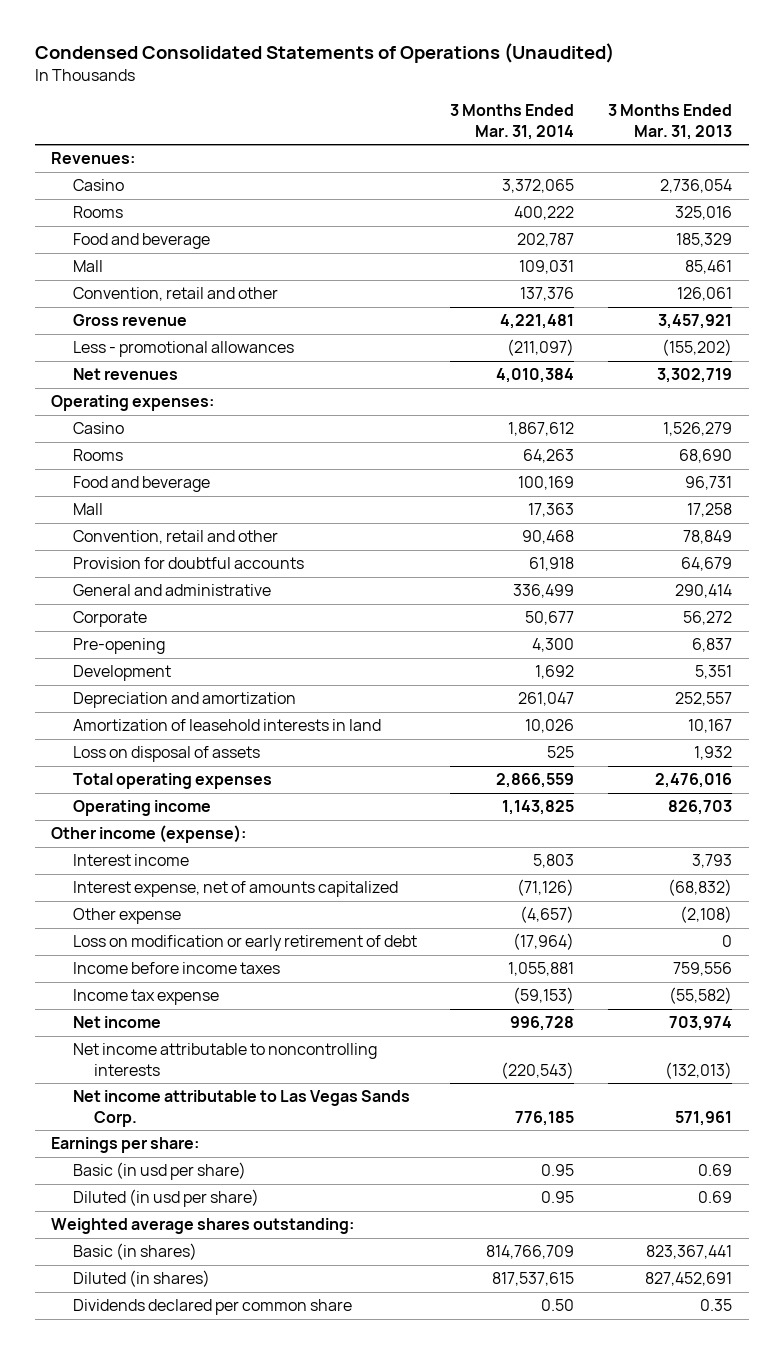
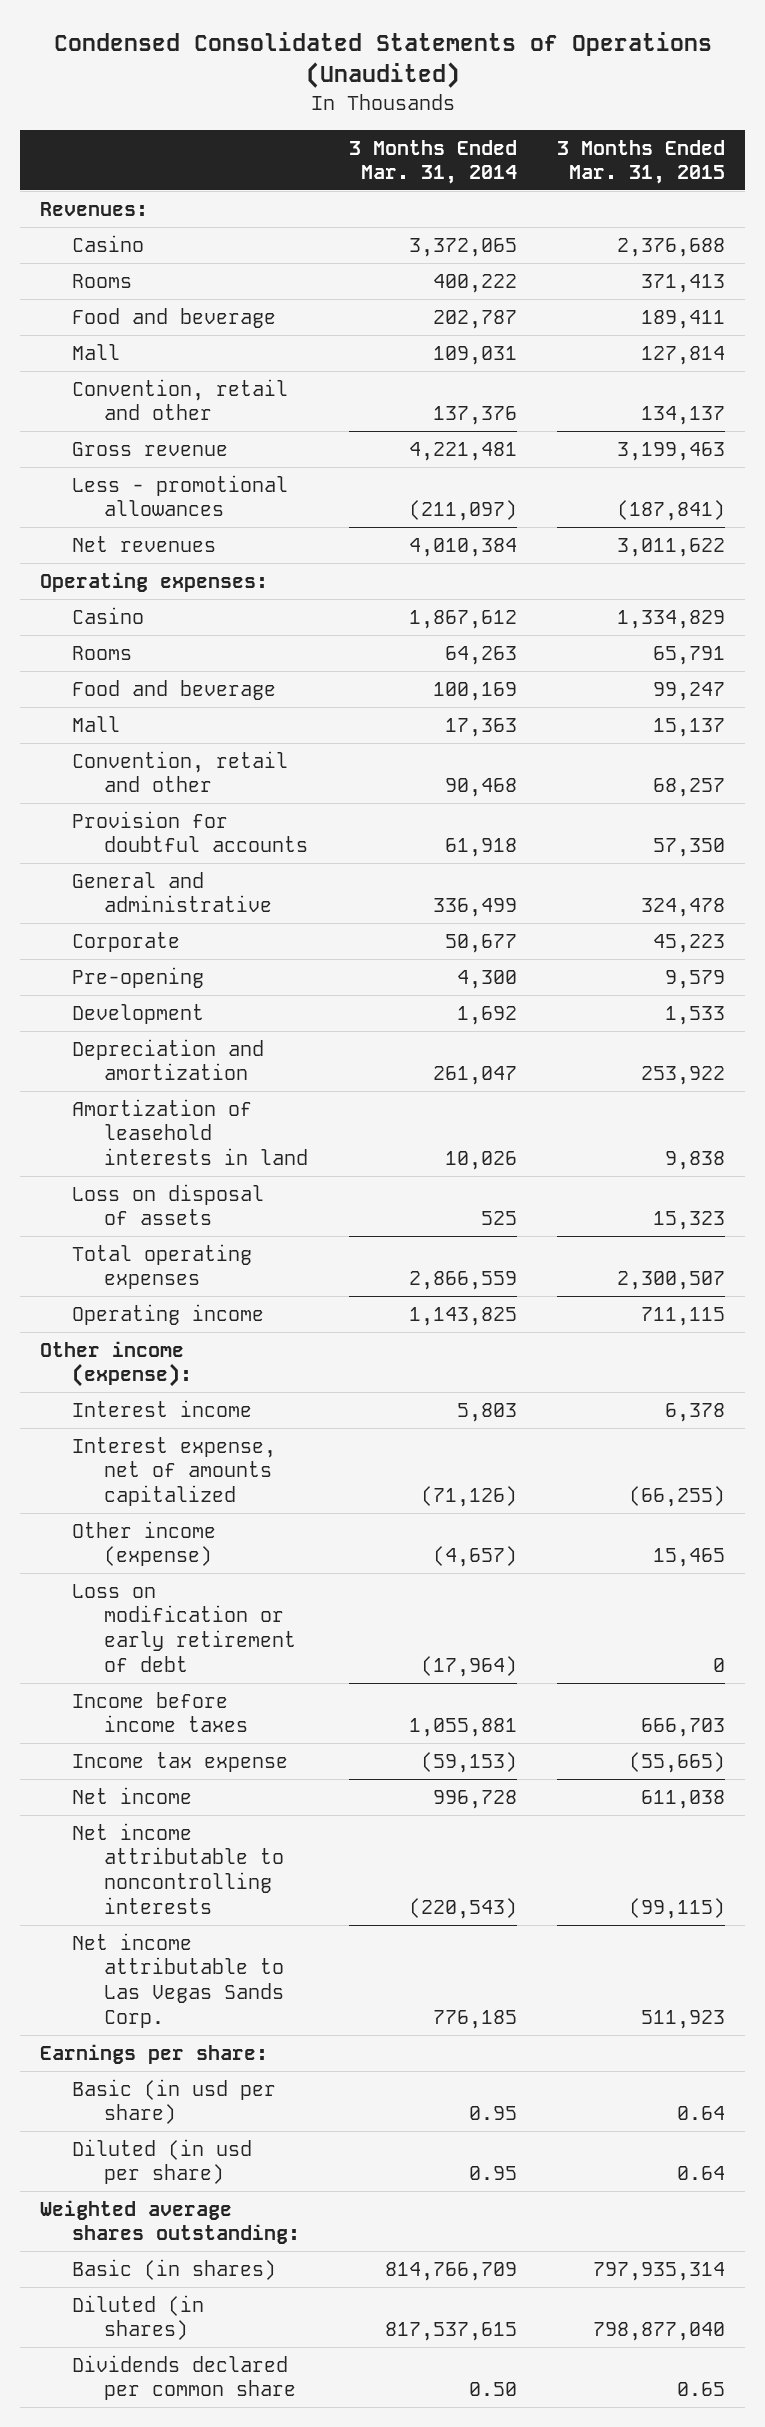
[607,104,732,140] 3 Months Ended Mar. 31, 2013 -> none
none -> [557,139,726,185] 3 Months Ended Mar. 31, 2015
[72,908,181,925] Other expense -> [72,1520,217,1567] Other income (expense)

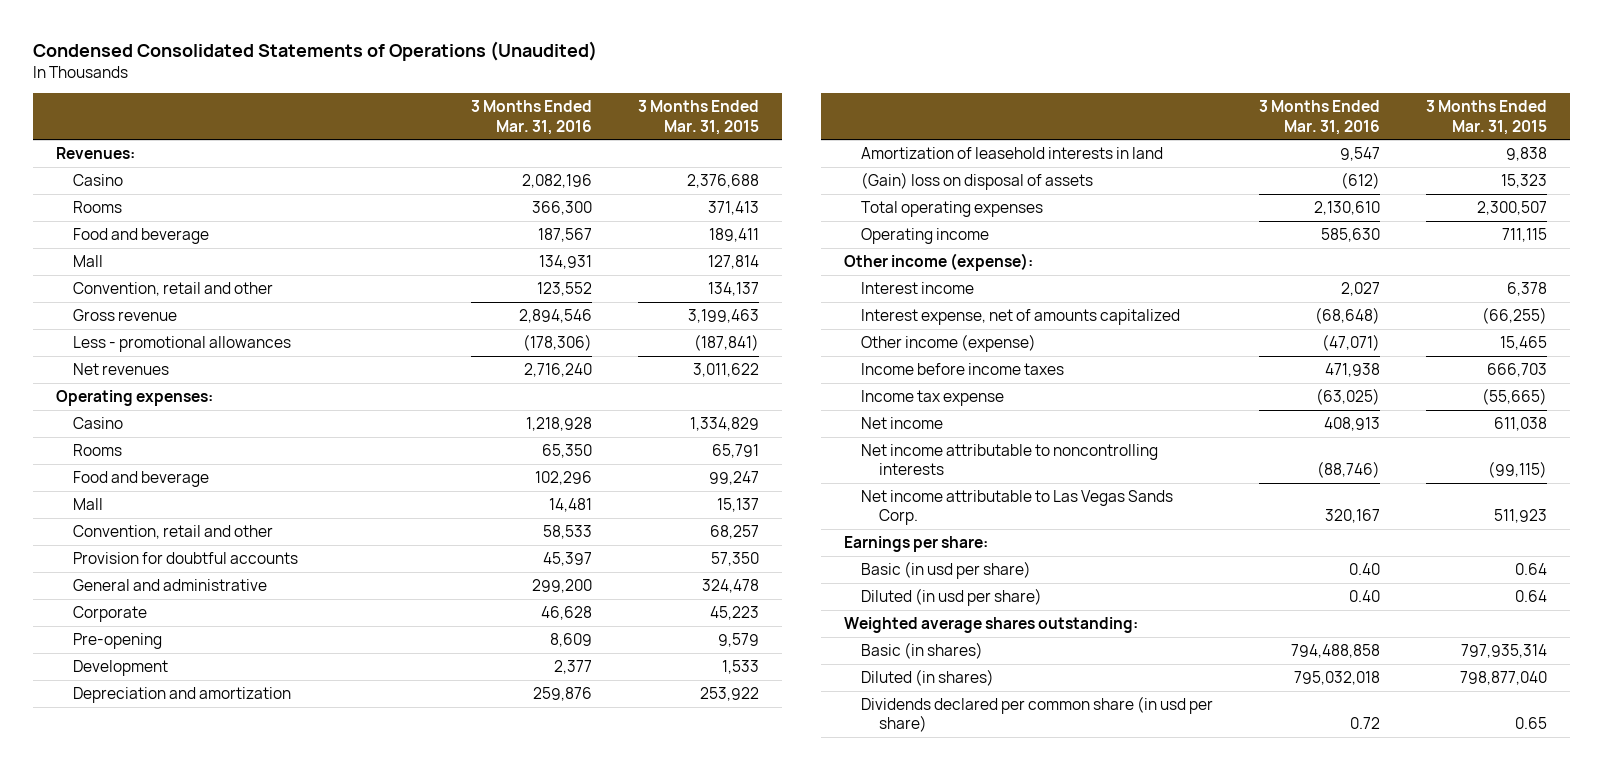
[348,139,517,185] 3 Months Ended Mar. 31, 2014 -> none
none -> [471,100,593,135] 3 Months Ended Mar. 31, 2016
[72,1183,265,1226] Loss on disposal of assets -> [861,171,1094,190] (Gain) loss on disposal of assets
[72,1583,297,1672] Loss on modification or early retirement of debt -> none
[72,2354,297,2401] Dividends declared per common share -> [861,695,1214,733] Dividends declared per common share (in usd per share)

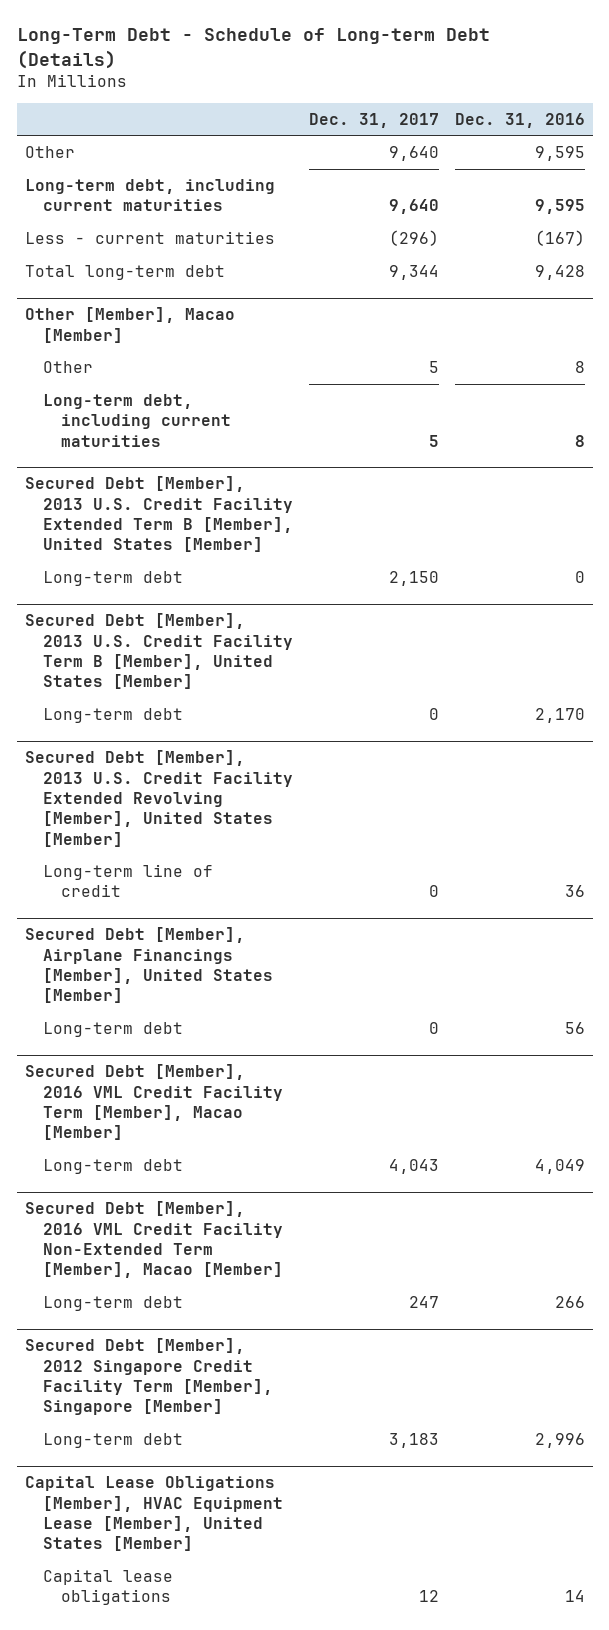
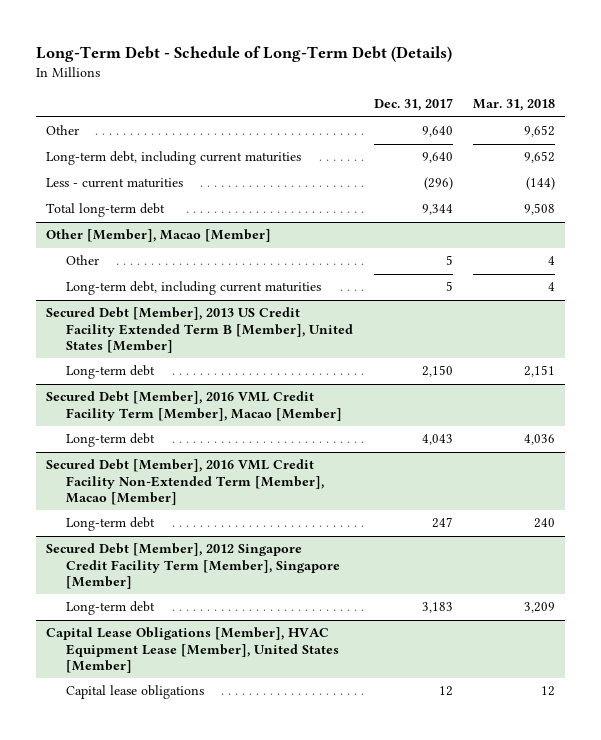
[16,28,490,69] Long-Term Debt - Schedule of Long-term Debt (Details) -> [35,45,452,62] Long-Term Debt - Schedule of Long-Term Debt (Details)
[454,112,585,128] Dec. 31, 2016 -> none
none -> [473,99,556,112] Mar. 31, 2018
[24,476,293,553] Secured Debt [Member], 2013 U.S. Credit Facility Extended Term B [Member], United States [Member] -> [46,307,354,353] Secured Debt [Member], 2013 US Credit Facility Extended Term B [Member], United States [Member]
[24,613,293,690] Secured Debt [Member], 2013 U.S. Credit Facility Term B [Member], United States [Member] -> none
[42,708,183,724] Long-term debt -> none
[24,750,293,847] Secured Debt [Member], 2013 U.S. Credit Facility Extended Revolving [Member], United States [Member] -> none
[42,864,213,898] Long-term line of credit -> none
[24,927,273,1004] Secured Debt [Member], Airplane Financings [Member], United States [Member] -> none
[42,1022,183,1038] Long-term debt -> none

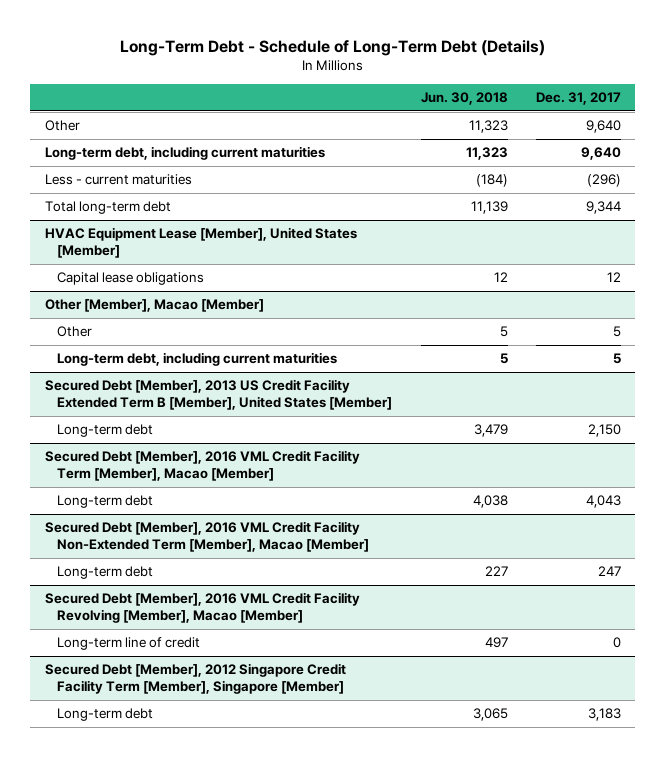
[473,99,556,112] Mar. 31, 2018 -> none
none -> [420,92,508,106] Jun. 30, 2018
none -> [44,227,357,259] HVAC Equipment Lease [Member], United States [Member]
none -> [57,272,205,286] Capital lease obligations
none -> [44,592,360,624] Secured Debt [Member], 2016 VML Credit Facility Revolving [Member], Macao [Member]
none -> [57,637,201,651] Long-term line of credit
[46,627,340,673] Capital Lease Obligations [Member], HVAC Equipment Lease [Member], United States [Member] -> none
[66,685,205,700] Capital lease obligations -> none

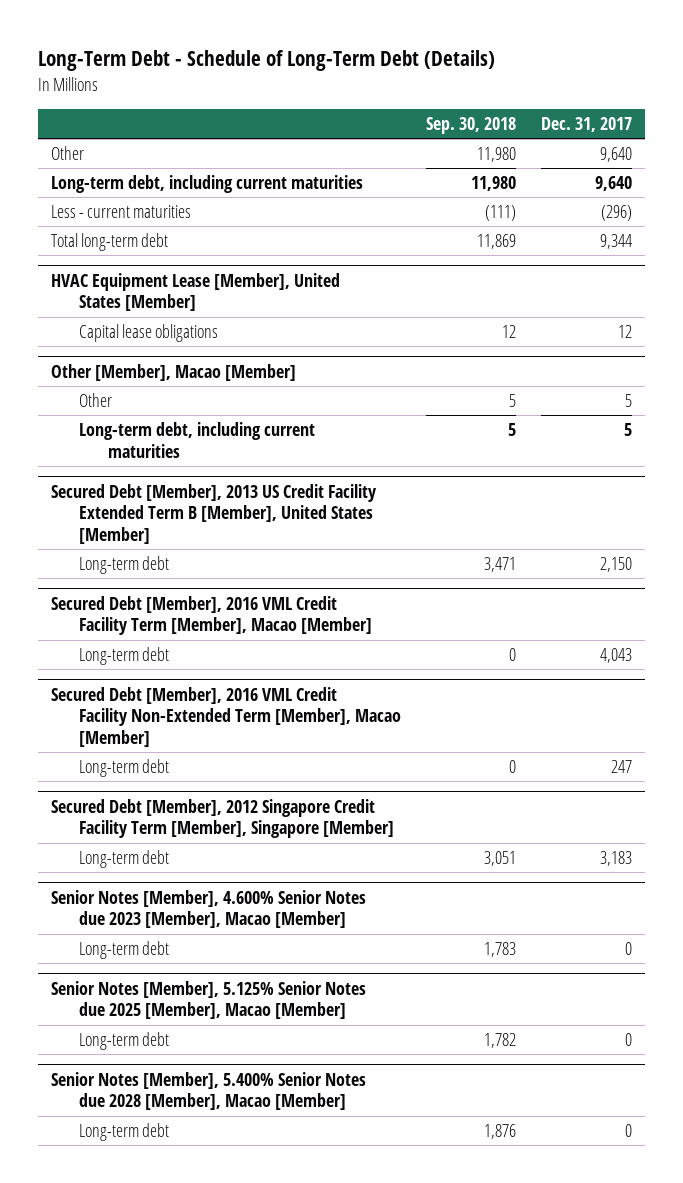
[420,92,508,106] Jun. 30, 2018 -> none
none -> [426,117,517,135] Sep. 30, 2018
[44,592,360,624] Secured Debt [Member], 2016 VML Credit Facility Revolving [Member], Macao [Member] -> none
[57,637,201,651] Long-term line of credit -> none
none -> [50,889,366,929] Senior Notes [Member], 4.600% Senior Notes due 2023 [Member], Macao [Member]
none -> [79,941,170,960] Long-term debt
none -> [50,980,366,1020] Senior Notes [Member], 5.125% Senior Notes due 2025 [Member], Macao [Member]
none -> [79,1032,170,1051] Long-term debt
none -> [50,1071,366,1111] Senior Notes [Member], 5.400% Senior Notes due 2028 [Member], Macao [Member]
none -> [79,1123,170,1142] Long-term debt

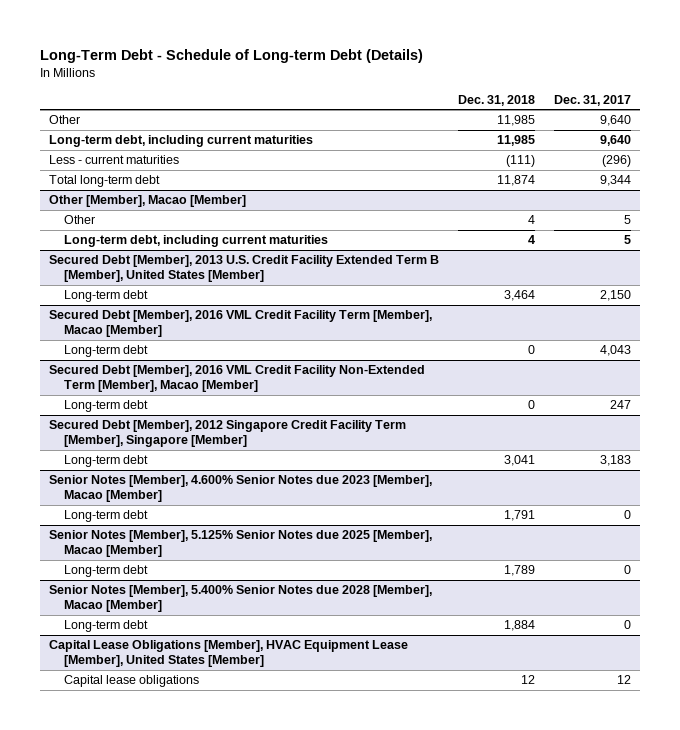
[38,50,496,72] Long-Term Debt - Schedule of Long-Term Debt (Details) -> [40,48,424,63] Long-Term Debt - Schedule of Long-term Debt (Details)
[426,117,517,135] Sep. 30, 2018 -> none
none -> [458,94,536,106] Dec. 31, 2018
[50,272,340,312] HVAC Equipment Lease [Member], United States [Member] -> none
[79,324,219,343] Capital lease obligations -> none
[50,483,377,544] Secured Debt [Member], 2013 US Credit Facility Extended Term B [Member], United States [Member] -> [49,255,440,283] Secured Debt [Member], 2013 U.S. Credit Facility Extended Term B [Member], United States [Member]
none -> [49,640,409,668] Capital Lease Obligations [Member], HVAC Equipment Lease [Member], United States [Member]
none -> [64,675,200,688] Capital lease obligations

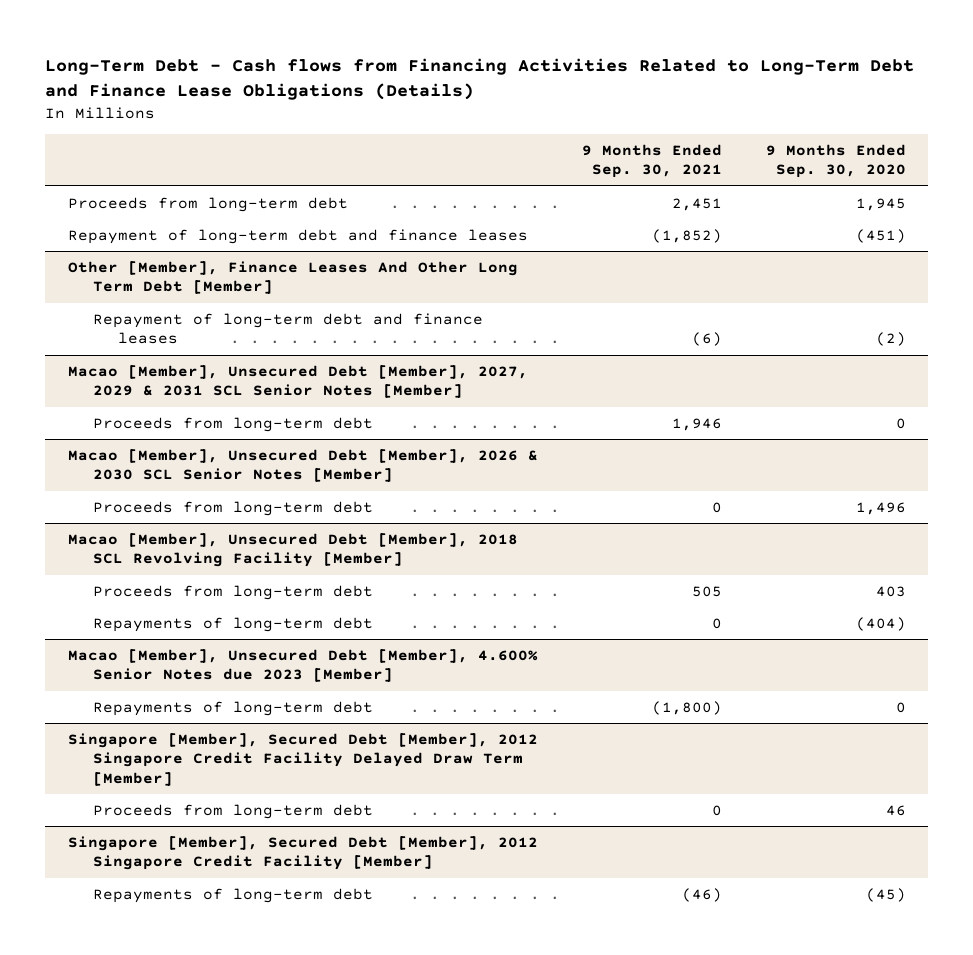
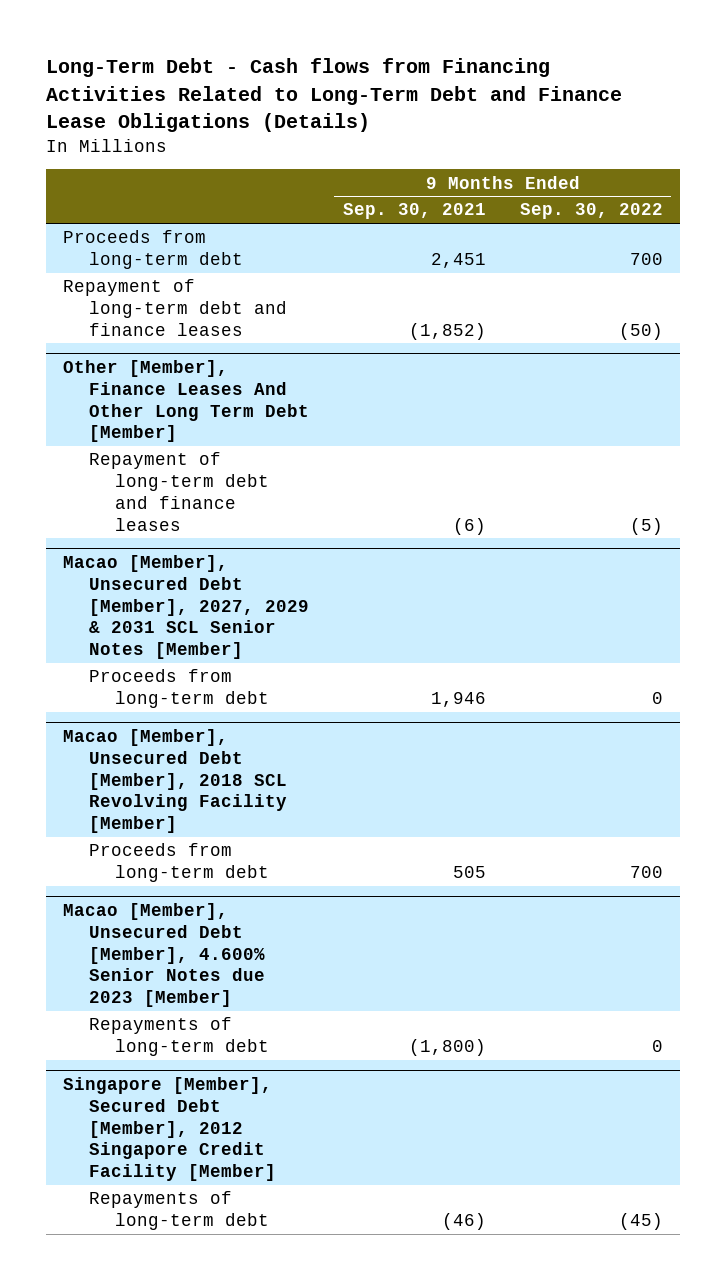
[765,143,906,179] 9 Months Ended Sep. 30, 2020 -> none
none -> [519,203,663,220] Sep. 30, 2022
[67,448,538,483] Macao [Member], Unsecured Debt [Member], 2026 & 2030 SCL Senior Notes [Member] -> none
[92,500,373,516] Proceeds from long-term debt -> none
[92,616,373,632] Repayments of long-term debt -> none
[67,732,538,786] Singapore [Member], Secured Debt [Member], 2012 Singapore Credit Facility Delayed Draw Term [Member] -> none
[92,803,373,819] Proceeds from long-term debt -> none

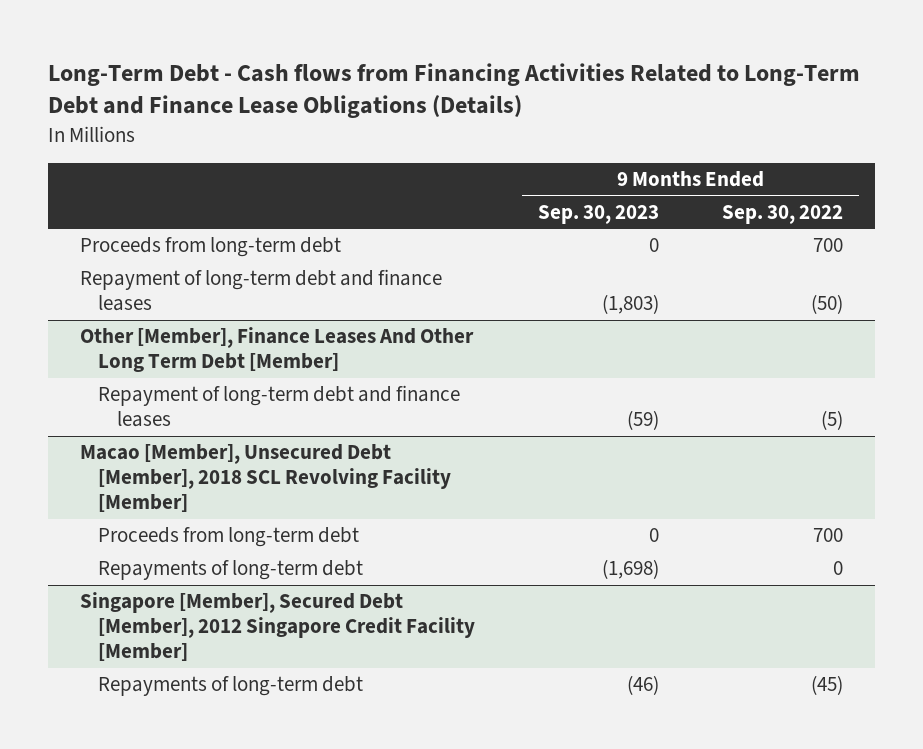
[342,203,486,220] Sep. 30, 2021 -> none
none -> [538,204,660,224] Sep. 30, 2023
[63,555,310,660] Macao [Member], Unsecured Debt [Member], 2027, 2029 & 2031 SCL Senior Notes [Member] -> none
[89,669,269,709] Proceeds from long-term debt -> none
[63,903,266,1008] Macao [Member], Unsecured Debt [Member], 4.600% Senior Notes due 2023 [Member] -> none

